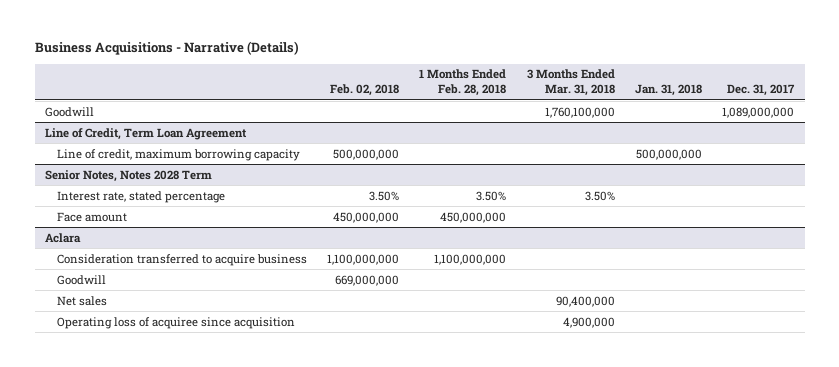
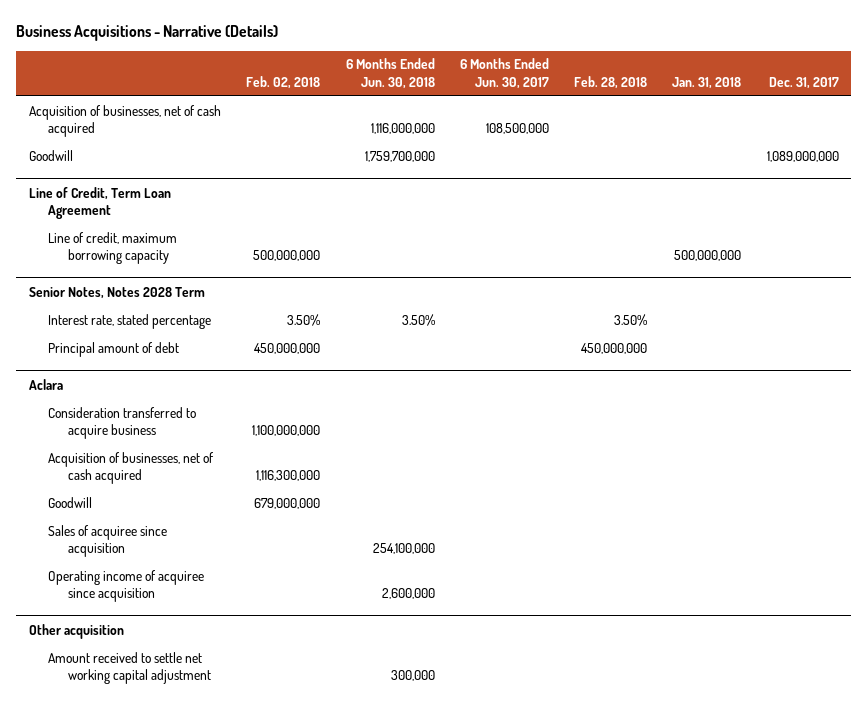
[419,69,507,96] 1 Months Ended Feb. 28, 2018 -> none
[526,69,615,96] 3 Months Ended Mar. 31, 2018 -> none
none -> [345,58,435,89] 6 Months Ended Jun. 30, 2018
none -> [459,58,549,89] 6 Months Ended Jun. 30, 2017
none -> [574,75,648,89] Feb. 28, 2018
none -> [29,104,222,138] Acquisition of businesses, net of cash acquired
[56,211,127,222] Face amount -> [48,341,180,357] Principal amount of debt
none -> [48,451,215,485] Acquisition of businesses, net of cash acquired
[335,274,400,286] 669,000,000 -> [254,497,321,509] 679,000,000
[56,295,107,306] Net sales -> [48,524,168,558] Sales of acquiree since acquisition
[56,316,295,329] Operating loss of acquiree since acquisition -> [48,569,205,603] Operating income of acquiree since acquisition
none -> [29,623,125,639] Other acquisition
none -> [48,651,211,685] Amount received to settle net working capital adjustment

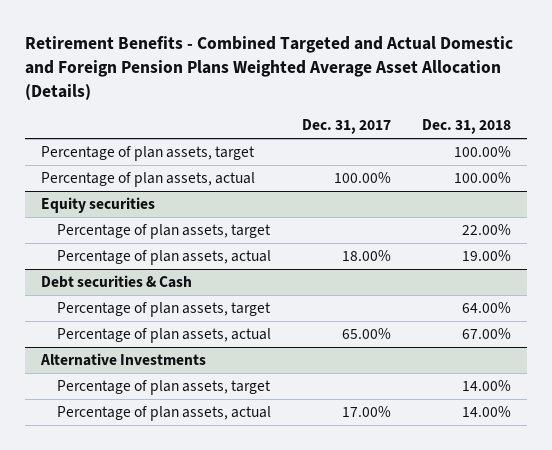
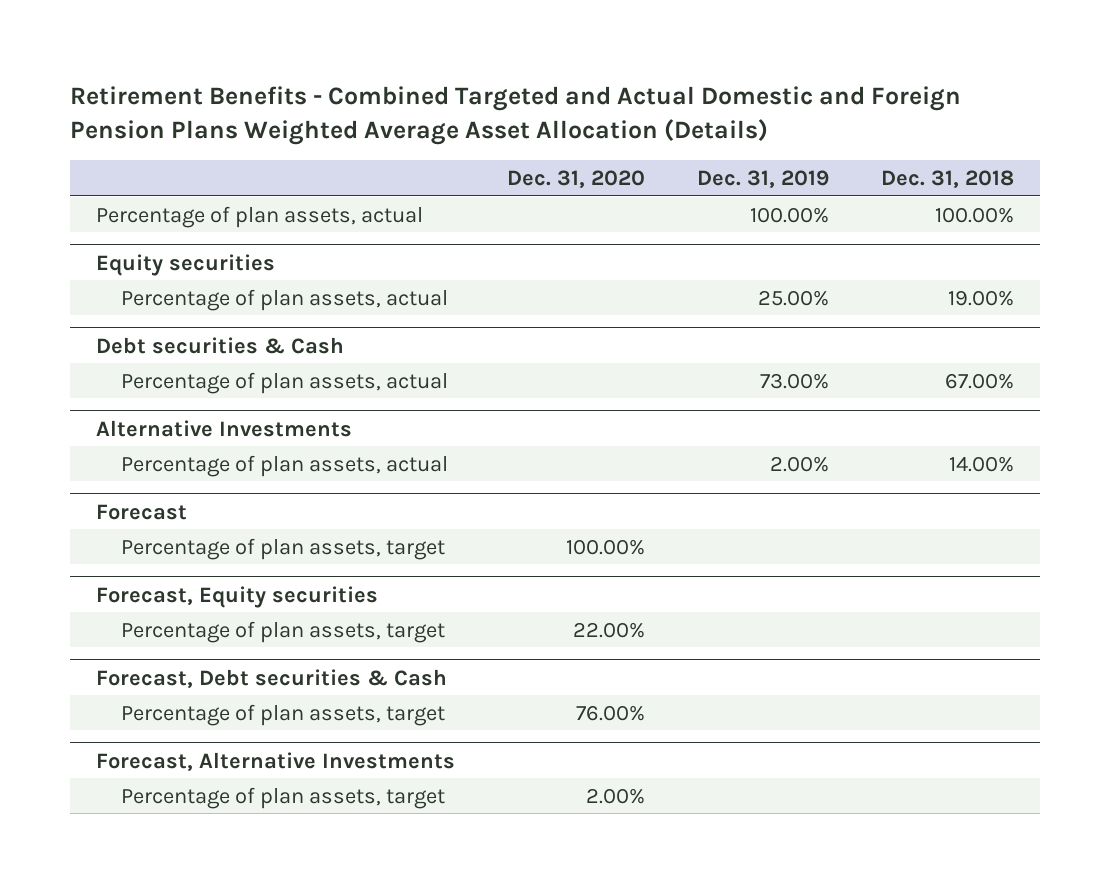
[301,119,391,135] Dec. 31, 2017 -> none
none -> [507,169,646,188] Dec. 31, 2020
none -> [697,169,830,188] Dec. 31, 2019
[40,146,255,162] Percentage of plan assets, target -> none
[56,224,271,240] Percentage of plan assets, target -> none
[56,302,271,318] Percentage of plan assets, target -> none
[56,380,271,396] Percentage of plan assets, target -> none
none -> [96,503,188,520] Forecast
none -> [120,537,445,560] Percentage of plan assets, target
none -> [96,585,379,608] Forecast, Equity securities
none -> [120,620,445,643] Percentage of plan assets, target
none -> [96,668,448,688] Forecast, Debt securities & Cash
none -> [120,703,445,726] Percentage of plan assets, target
none -> [96,751,456,771] Forecast, Alternative Investments
none -> [120,786,445,809] Percentage of plan assets, target

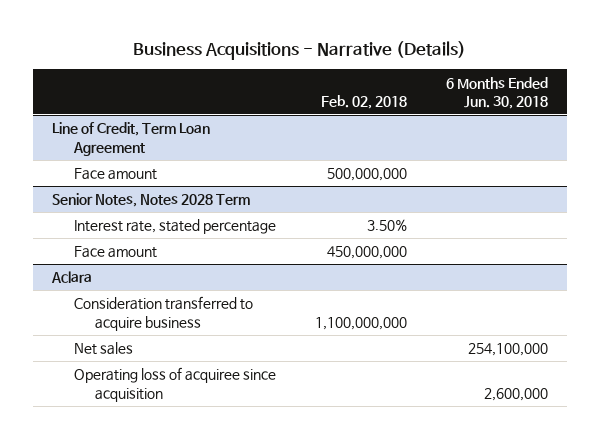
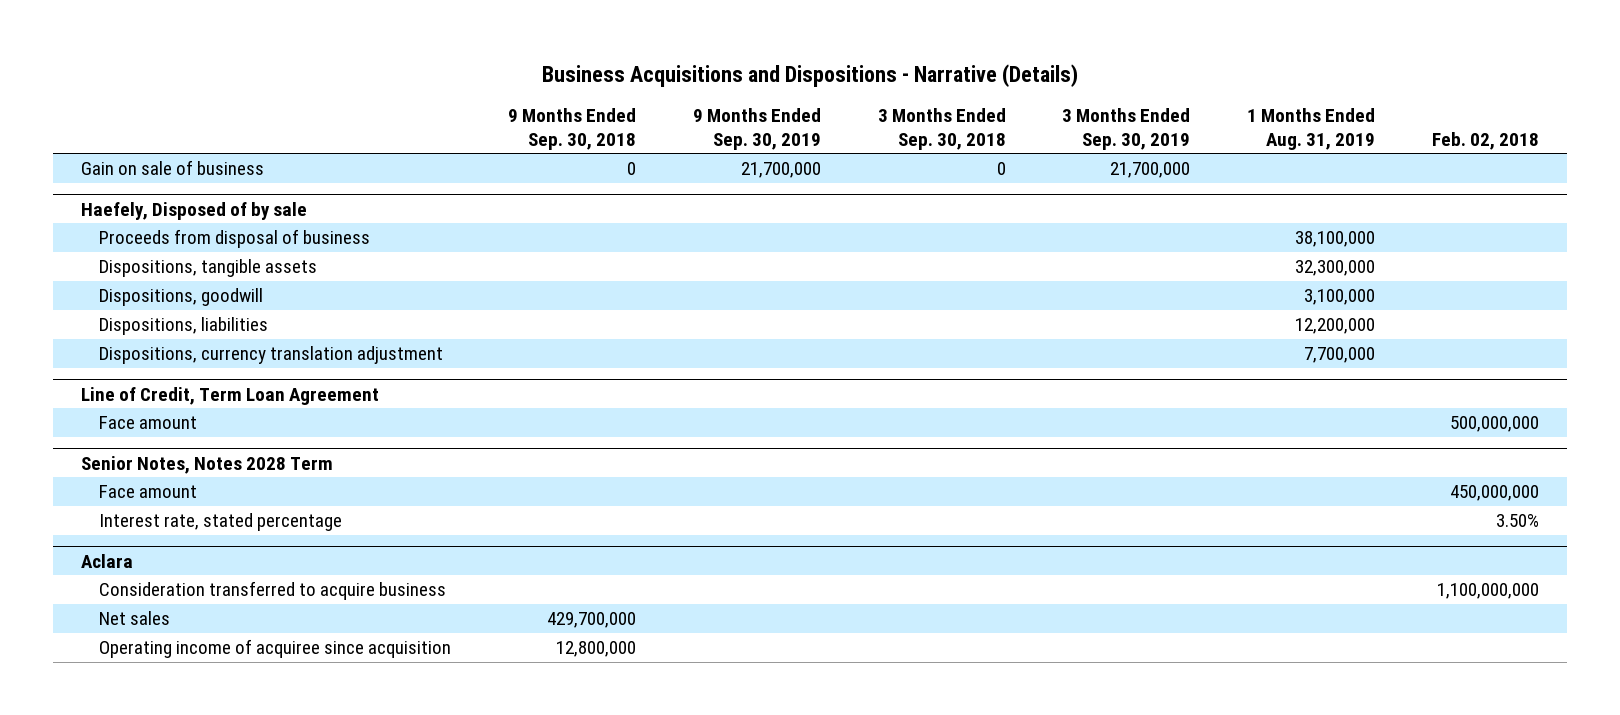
[133,41,467,61] Business Acquisitions - Narrative (Details) -> [541,64,1078,88] Business Acquisitions and Dispositions - Narrative (Details)
[445,76,548,109] 6 Months Ended Jun. 30, 2018 -> none
none -> [508,108,637,150] 9 Months Ended Sep. 30, 2018
none -> [692,108,821,150] 9 Months Ended Sep. 30, 2019
none -> [877,108,1006,150] 3 Months Ended Sep. 30, 2018
none -> [1062,108,1191,150] 3 Months Ended Sep. 30, 2019
none -> [1247,108,1376,150] 1 Months Ended Aug. 31, 2019
none -> [81,160,265,176] Gain on sale of business
none -> [81,201,308,220] Haefely, Disposed of by sale
none -> [99,229,371,249] Proceeds from disposal of business
none -> [99,259,318,278] Dispositions, tangible assets
none -> [99,288,264,307] Dispositions, goodwill
none -> [99,317,269,336] Dispositions, liabilities
none -> [99,346,444,365] Dispositions, currency translation adjustment
[73,219,276,235] Interest rate, stated percentage -> [99,513,343,532] Interest rate, stated percentage
[73,367,276,402] Operating loss of acquiree since acquisition -> [99,639,452,659] Operating income of acquiree since acquisition

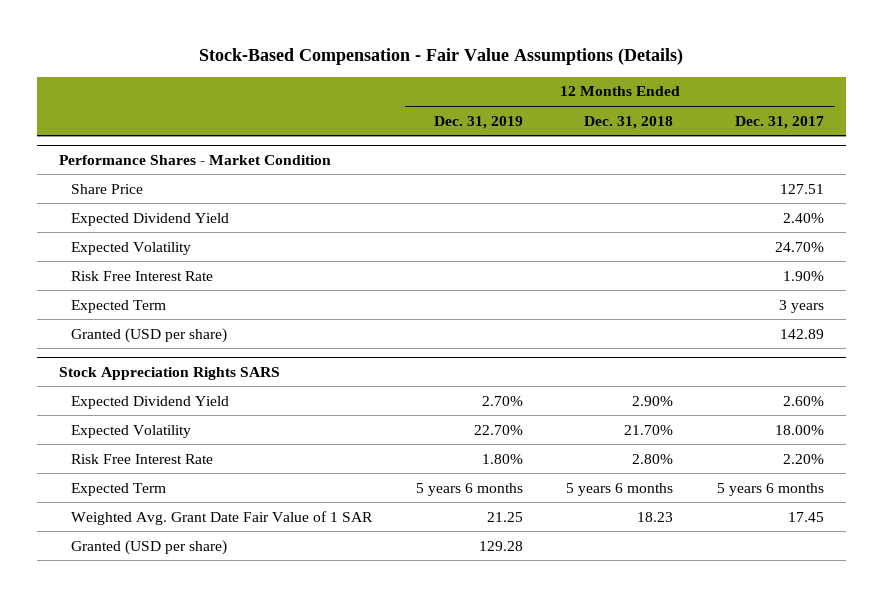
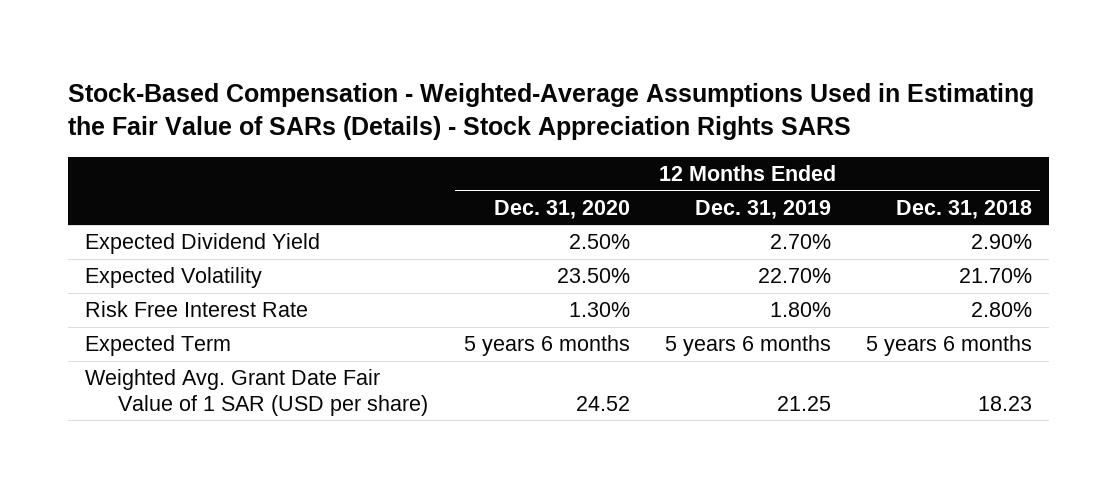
[199,48,684,66] Stock-Based Compensation - Fair Value Assumptions (Details) -> [67,82,1034,141] Stock-Based Compensation - Weighted-Average Assumptions Used in Estimating the Fair Value of SARs (Details) - Stock Appreciation Rights SARS
[734,115,824,129] Dec. 31, 2017 -> none
none -> [493,199,630,219] Dec. 31, 2020
[58,154,331,165] Performance Shares - Market Condition -> none
[71,183,144,194] Share Price -> none
[71,212,230,226] Expected Dividend Yield -> none
[71,241,192,255] Expected Volatility -> none
[71,270,214,281] Risk Free Interest Rate -> none
[71,299,167,313] Expected Term -> none
[71,327,228,343] Granted (USD per share) -> none
[58,366,280,380] Stock Appreciation Rights SARS -> none
[71,539,228,555] Granted (USD per share) -> none
[71,510,374,525] Weighted Avg. Grant Date Fair Value of 1 SAR -> [85,369,429,416] Weighted Avg. Grant Date Fair Value of 1 SAR (USD per share)

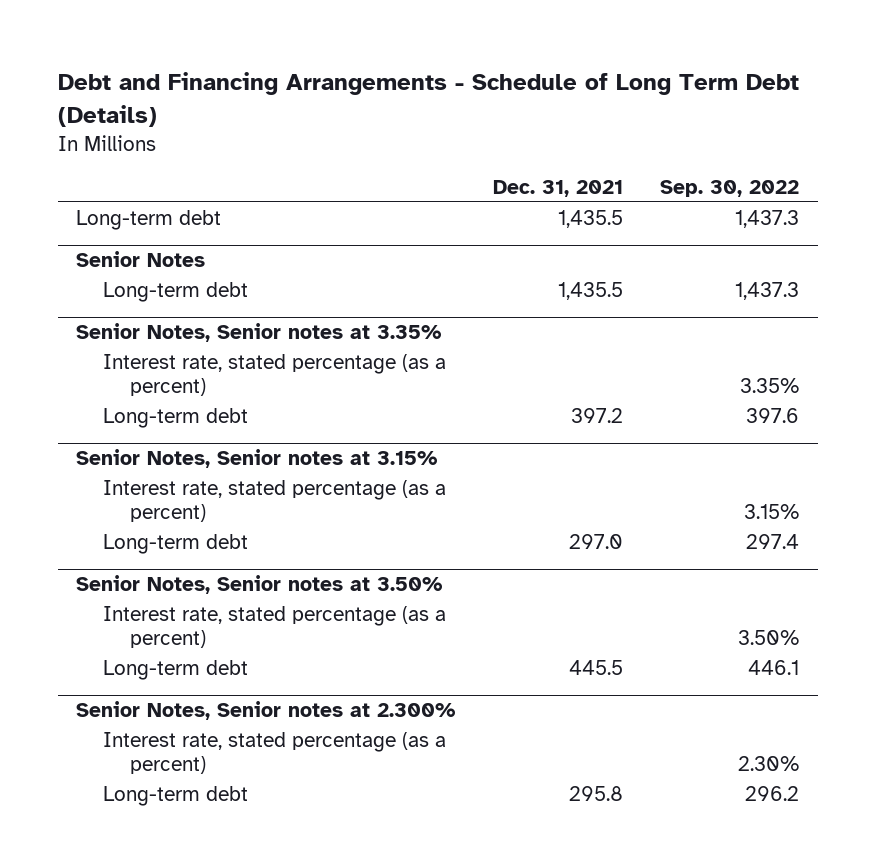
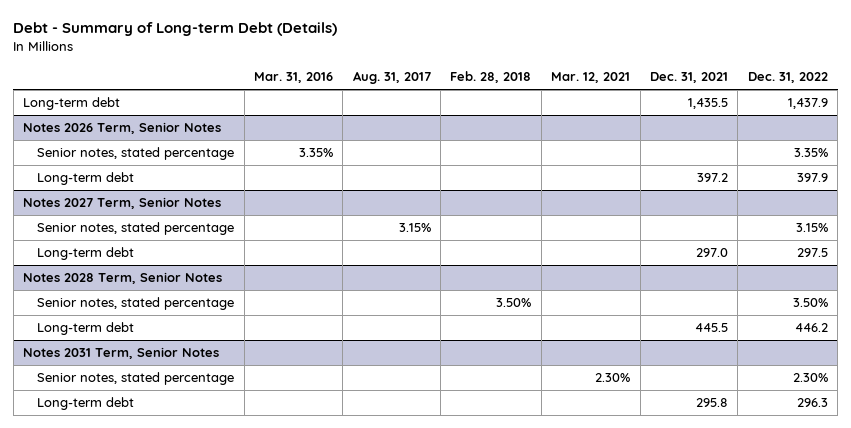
[57,72,799,127] Debt and Financing Arrangements - Schedule of Long Term Debt (Details) -> [13,22,338,37] Debt - Summary of Long-term Debt (Details)
[660,179,800,197] Sep. 30, 2022 -> none
none -> [253,71,333,83] Mar. 31, 2016
none -> [352,70,431,84] Aug. 31, 2017
none -> [450,70,532,83] Feb. 28, 2018
none -> [551,71,631,83] Mar. 12, 2021
none -> [747,71,828,83] Dec. 31, 2022
[76,251,206,268] Senior Notes -> none
[103,282,249,303] Long-term debt -> none
[76,323,443,343] Senior Notes, Senior notes at 3.35% -> [23,122,222,135] Notes 2026 Term, Senior Notes
[103,354,447,397] Interest rate, stated percentage (as a percent) -> [37,147,235,161] Senior notes, stated percentage
[76,449,439,469] Senior Notes, Senior notes at 3.15% -> [23,197,222,210] Notes 2027 Term, Senior Notes
[103,480,447,523] Interest rate, stated percentage (as a percent) -> [37,222,235,236] Senior notes, stated percentage
[76,575,444,595] Senior Notes, Senior notes at 3.50% -> [23,272,223,285] Notes 2028 Term, Senior Notes
[103,606,447,649] Interest rate, stated percentage (as a percent) -> [37,297,235,311] Senior notes, stated percentage
[76,701,457,721] Senior Notes, Senior notes at 2.300% -> [23,347,220,360] Notes 2031 Term, Senior Notes
[103,732,447,775] Interest rate, stated percentage (as a percent) -> [37,372,235,386] Senior notes, stated percentage

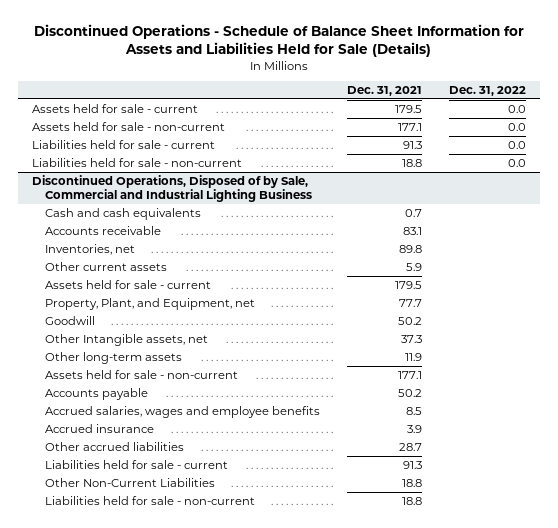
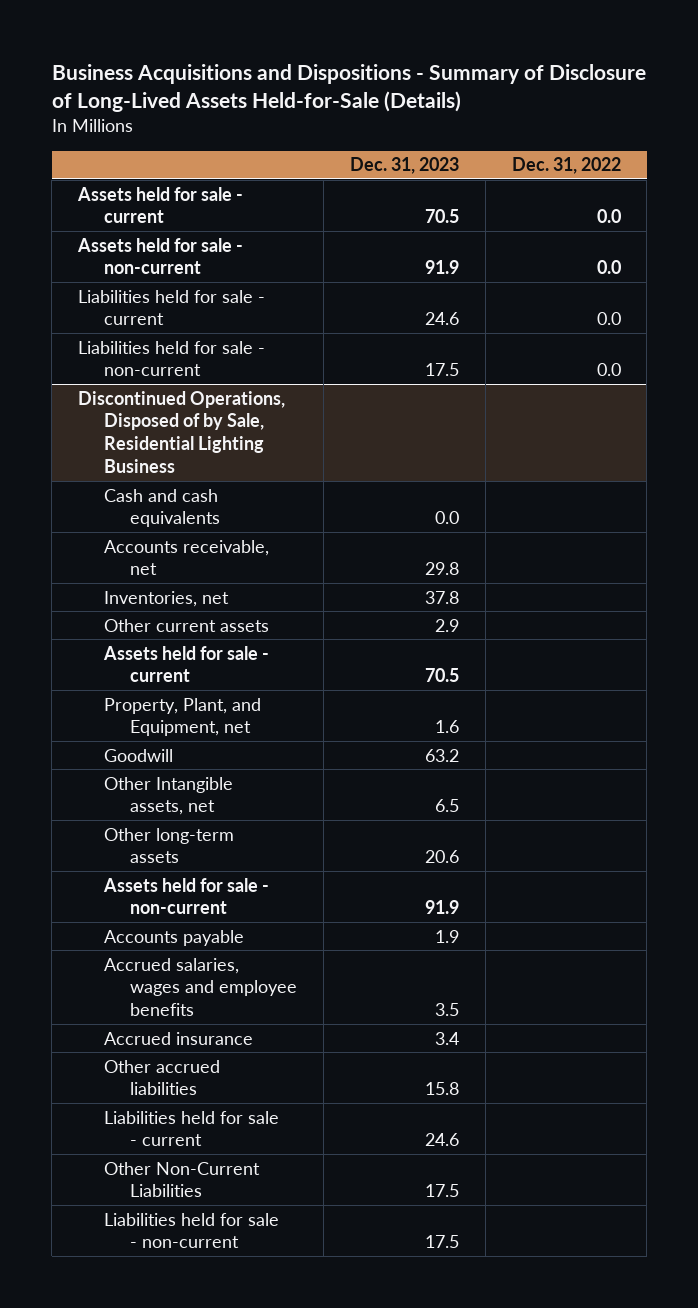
[34,24,525,58] Discontinued Operations - Schedule of Balance Sheet Information for Assets and Liabilities Held for Sale (Details) -> [51,63,646,112] Business Acquisitions and Dispositions - Summary of Disclosure of Long-Lived Assets Held-for-Sale (Details)
[346,86,422,97] Dec. 31, 2021 -> none
none -> [349,157,459,175] Dec. 31, 2023
[31,174,312,203] Discontinued Operations, Disposed of by Sale, Commercial and Industrial Lighting Business -> [77,390,285,474] Discontinued Operations, Disposed of by Sale, Residential Lighting Business
[44,225,161,235] Accounts receivable -> [104,539,270,576] Accounts receivable, net

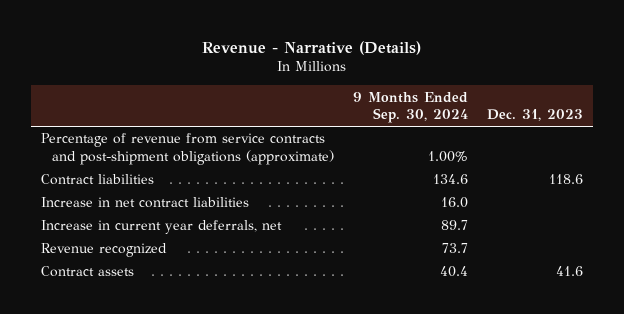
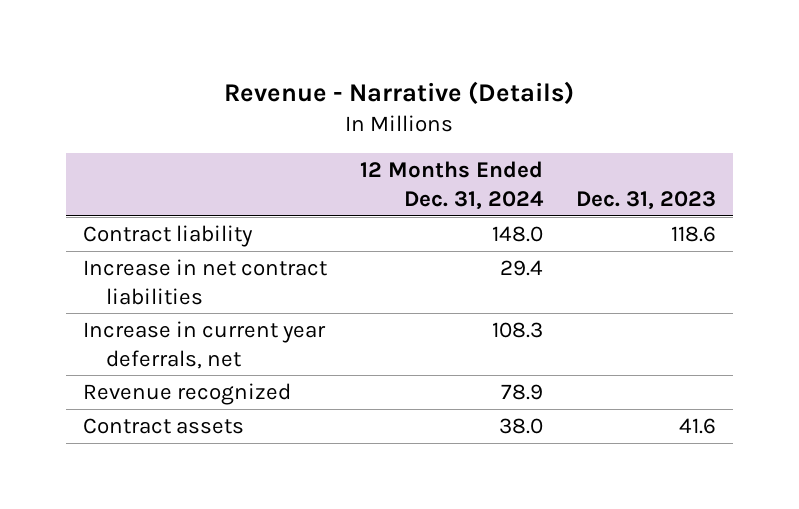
[353,91,469,124] 9 Months Ended Sep. 30, 2024 -> none
none -> [359,161,544,210] 12 Months Ended Dec. 31, 2024
[40,133,335,166] Percentage of revenue from service contracts and post-shipment obligations (approximate) -> none
[40,174,154,186] Contract liabilities -> [82,225,253,248] Contract liability

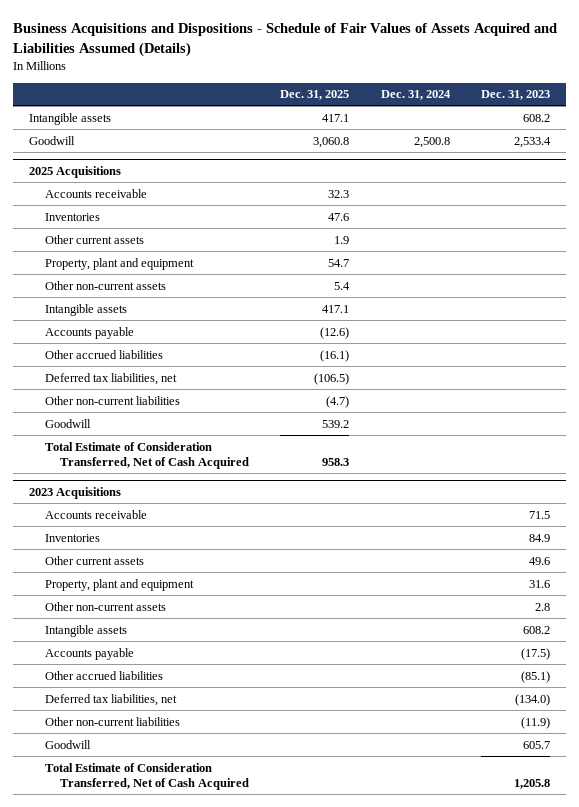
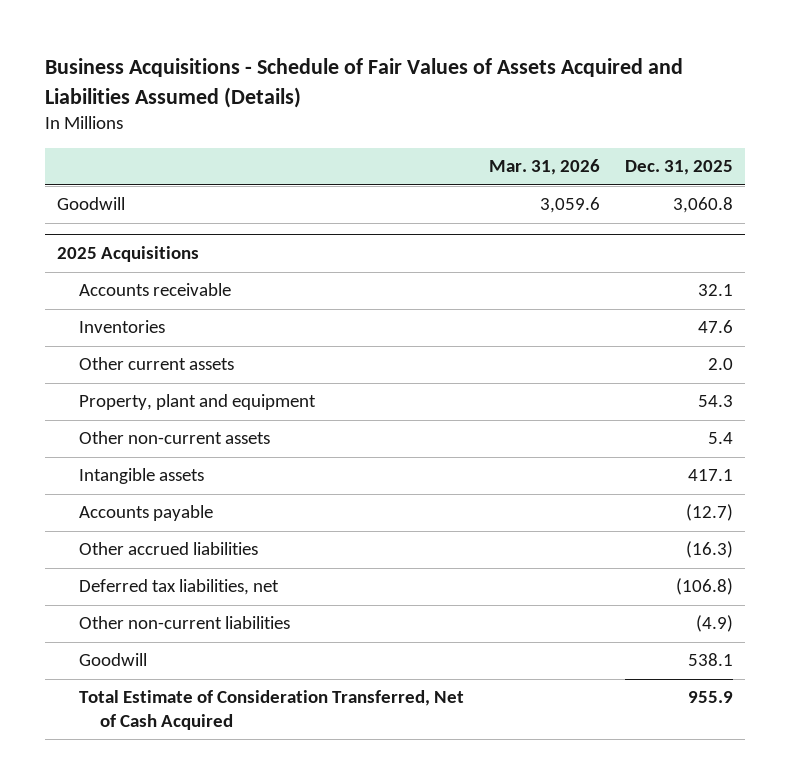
[13,23,558,57] Business Acquisitions and Dispositions - Schedule of Fair Values of Assets Acquired and Liabilities Assumed (Details) -> [44,58,683,108] Business Acquisitions - Schedule of Fair Values of Assets Acquired and Liabilities Assumed (Details)
[380,90,451,101] Dec. 31, 2024 -> none
[481,90,551,101] Dec. 31, 2023 -> none
none -> [488,159,600,176] Mar. 31, 2026
[29,112,112,125] Intangible assets -> none
[328,189,350,198] 32.3 -> [697,284,733,297] 32.1
[334,235,350,244] 1.9 -> [707,358,733,371] 2.0
[328,258,350,267] 54.7 -> [697,395,733,408] 54.3
[29,487,122,500] 2023 Acquisitions -> none
[44,509,147,519] Accounts receivable -> none
[44,533,100,542] Inventories -> none
[44,555,144,565] Other current assets -> none
[44,578,194,591] Property, plant and equipment -> none
[44,601,166,611] Other non-current assets -> none
[44,624,127,637] Intangible assets -> none
[44,647,134,660] Accounts payable -> none
[44,670,163,680] Other accrued liabilities -> none
[44,693,177,706] Deferred tax liabilities, net -> none
[44,716,180,726] Other non-current liabilities -> none
[44,739,91,749] Goodwill -> none
[44,762,249,790] Total Estimate of Consideration Transferred, Net of Cash Acquired -> none
[320,326,350,339] (12.6) -> [685,504,733,522] (12.7)
[320,349,350,362] (16.1) -> [685,541,733,559] (16.3)
[314,372,350,385] (106.5) -> [675,578,733,596] (106.8)
[326,395,350,408] (4.7) -> [695,615,733,633] (4.9)
[322,419,350,428] 539.2 -> [687,653,733,667] 538.1
[322,457,350,466] 958.3 -> [687,691,733,704] 955.9

